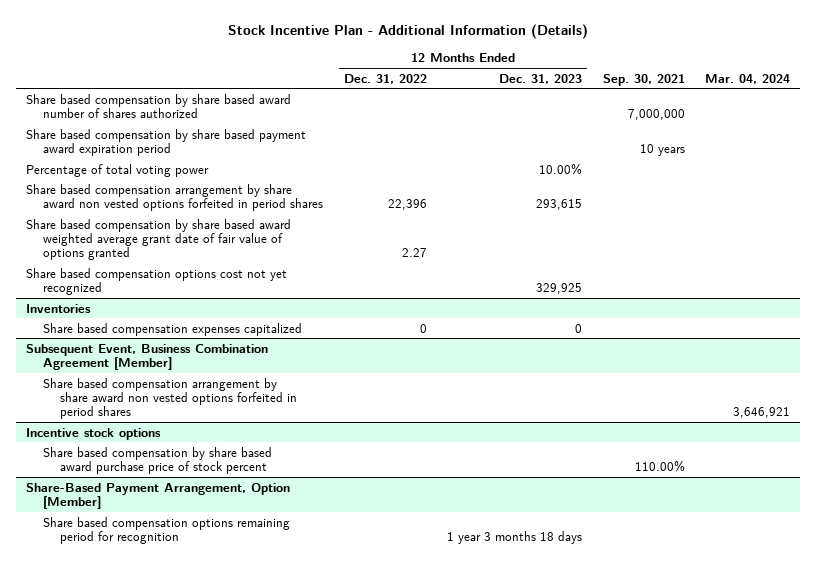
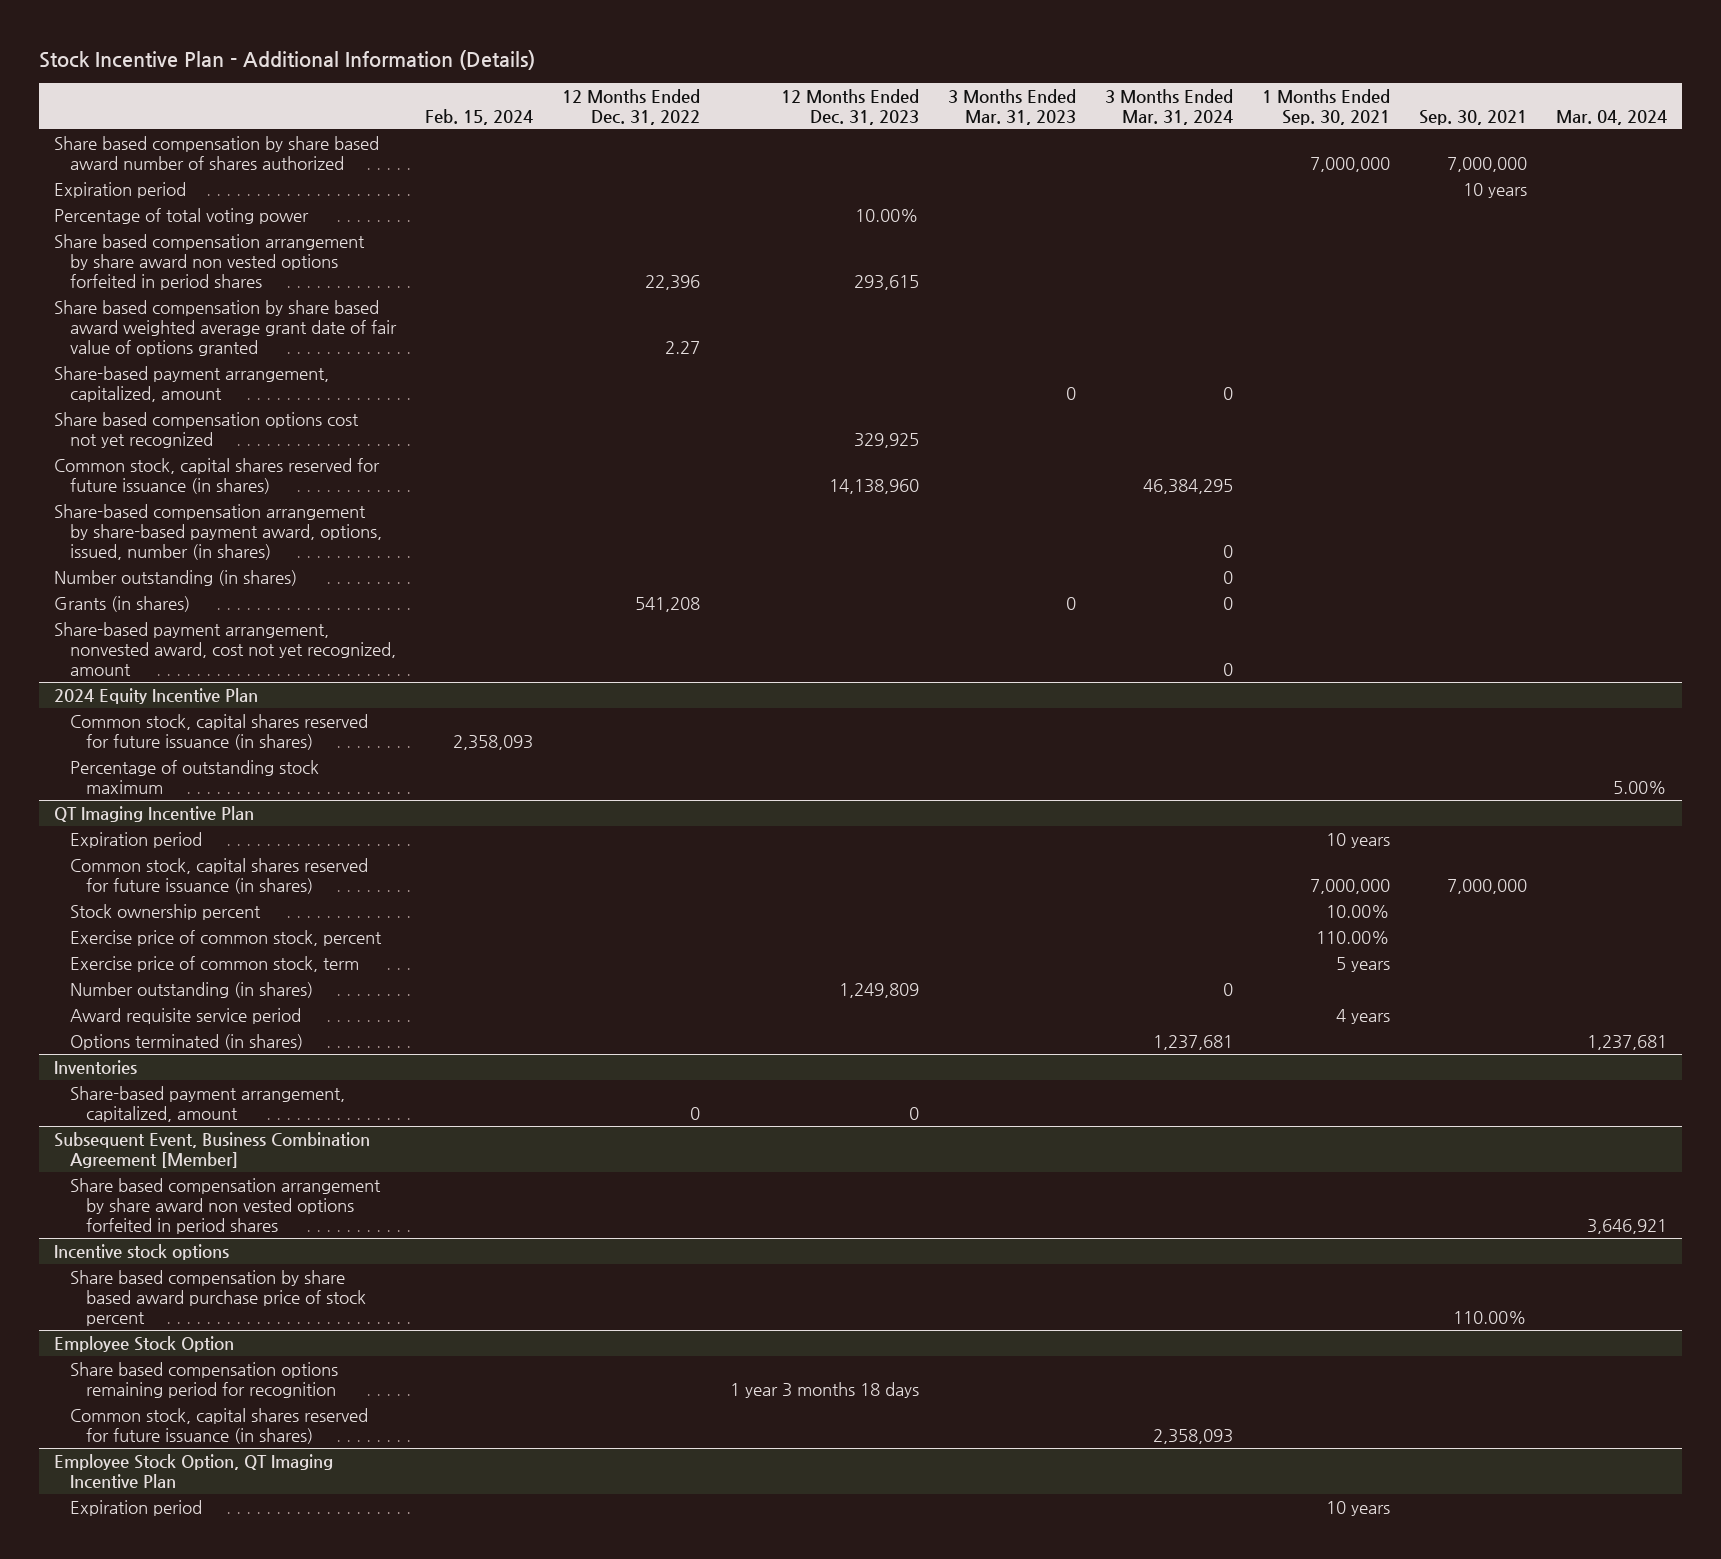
none -> [425,108,534,125] Feb. 15, 2024
none -> [947,88,1076,125] 3 Months Ended Mar. 31, 2023
none -> [1104,88,1233,125] 3 Months Ended Mar. 31, 2024
none -> [1261,88,1390,125] 1 Months Ended Sep. 30, 2021
[26,128,307,156] Share based compensation by share based payment award expiration period -> [54,181,187,198] Expiration period
none -> [54,365,330,403] Share-based payment arrangement, capitalized, amount
none -> [54,457,381,495] Common stock, capital shares reserved for future issuance (in shares)
none -> [54,503,383,561] Share-based compensation arrangement by share-based payment award, options, issued, number (in shares)
none -> [54,569,298,586] Number outstanding (in shares)
none -> [54,595,191,612] Grants (in shares)
none -> [54,621,397,677] Share-based payment arrangement, nonvested award, cost not yet recognized, amount
none -> [54,687,259,704] 2024 Equity Incentive Plan
none -> [70,713,369,751] Common stock, capital shares reserved for future issuance (in shares)
none -> [70,759,320,795] Percentage of outstanding stock maximum
none -> [54,805,255,822] QT Imaging Incentive Plan
none -> [70,831,203,848] Expiration period
none -> [70,857,369,895] Common stock, capital shares reserved for future issuance (in shares)
none -> [70,903,262,920] Stock ownership percent
none -> [70,929,383,946] Exercise price of common stock, percent
none -> [70,955,360,972] Exercise price of common stock, term
none -> [70,981,314,998] Number outstanding (in shares)
none -> [70,1007,302,1024] Award requisite service period
none -> [70,1033,304,1050] Options terminated (in shares)
[43,322,303,336] Share based compensation expenses capitalized -> [70,1085,346,1123] Share-based payment arrangement, capitalized, amount
[26,482,291,509] Share-Based Payment Arrangement, Option [Member] -> [54,1335,235,1352] Employee Stock Option
none -> [70,1407,369,1445] Common stock, capital shares reserved for future issuance (in shares)
none -> [54,1453,334,1490] Employee Stock Option, QT Imaging Incentive Plan
none -> [70,1499,203,1516] Expiration period

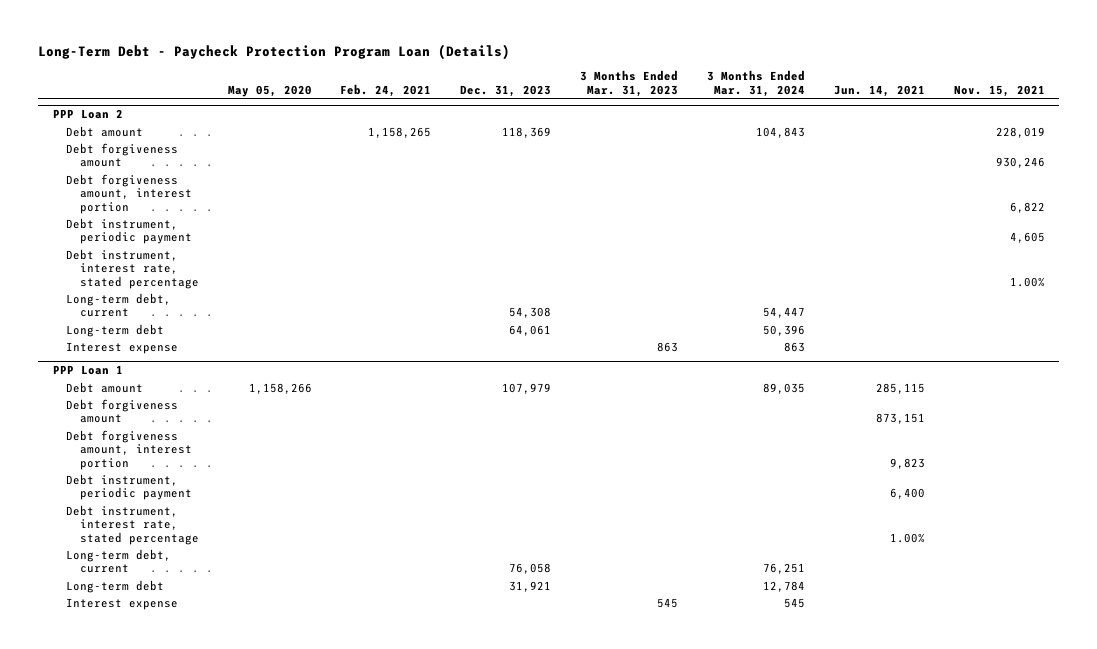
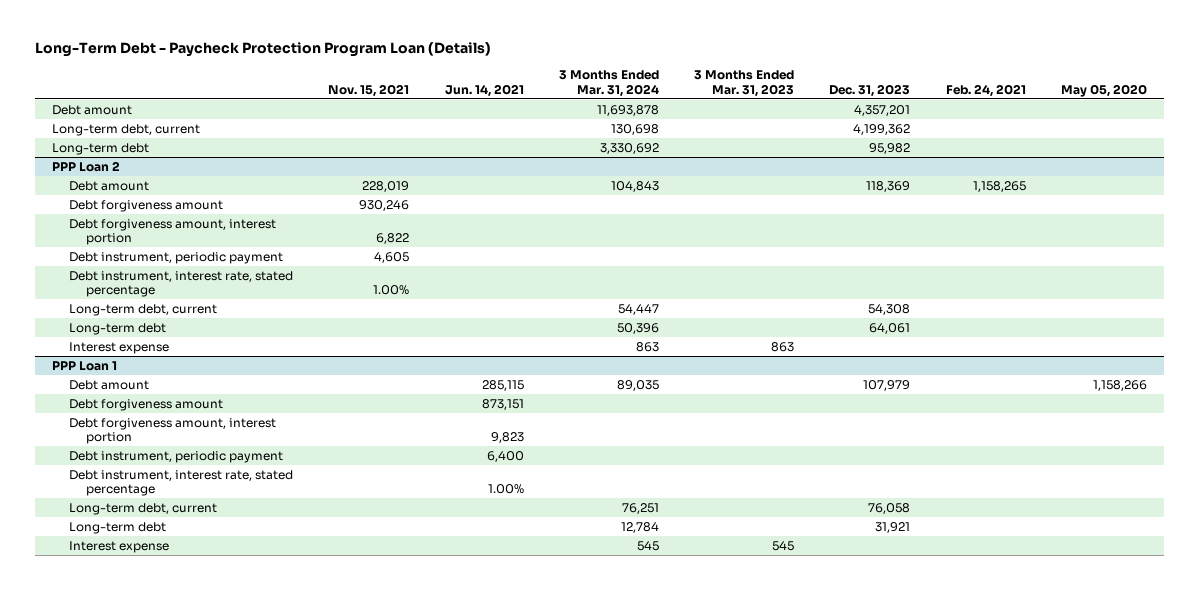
none -> [52,104,133,115] Debt amount
none -> [52,123,201,136] Long-term debt, current
none -> [52,142,150,155] Long-term debt

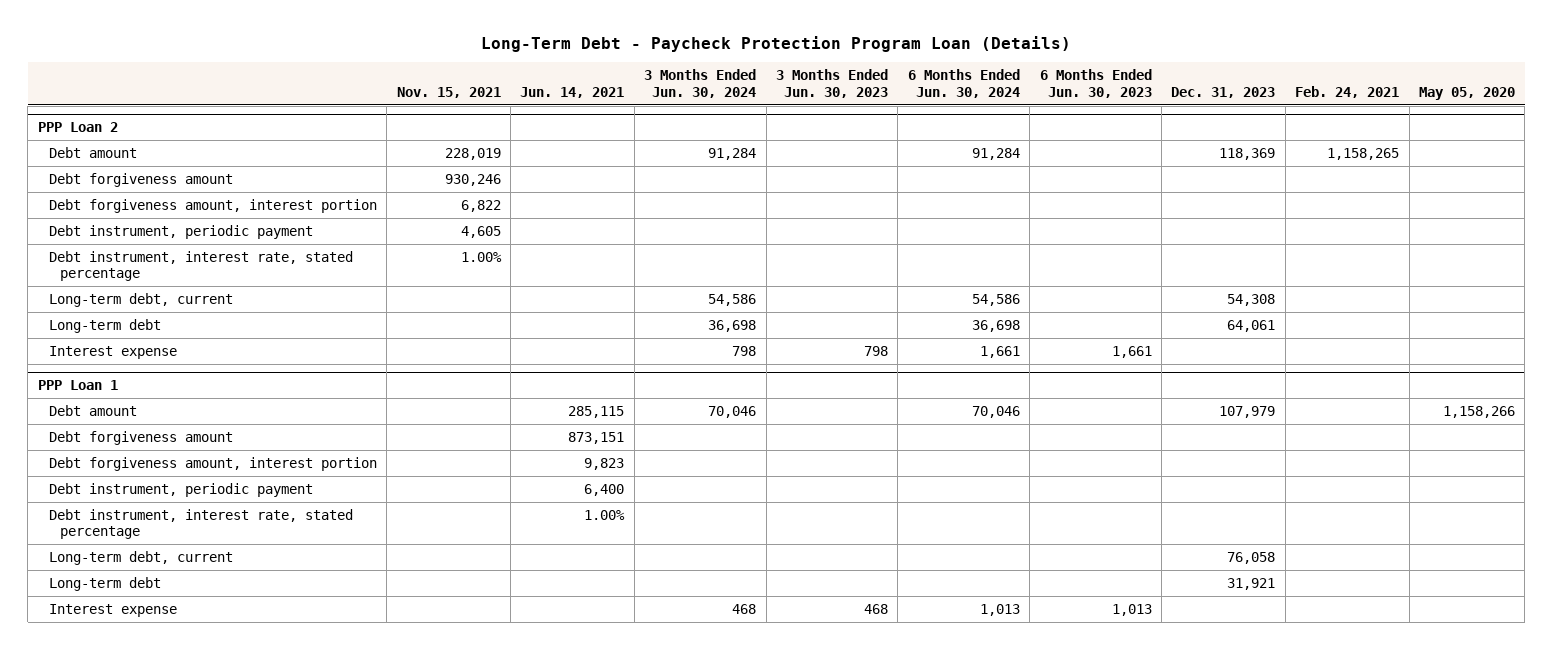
[558,70,659,97] 3 Months Ended Mar. 31, 2024 -> none
[694,70,795,97] 3 Months Ended Mar. 31, 2023 -> none
none -> [644,69,757,98] 3 Months Ended Jun. 30, 2024
none -> [776,69,889,98] 3 Months Ended Jun. 30, 2023
none -> [907,69,1020,98] 6 Months Ended Jun. 30, 2024
none -> [1039,69,1152,98] 6 Months Ended Jun. 30, 2023
[52,104,133,115] Debt amount -> none
[52,123,201,136] Long-term debt, current -> none
[52,142,150,155] Long-term debt -> none

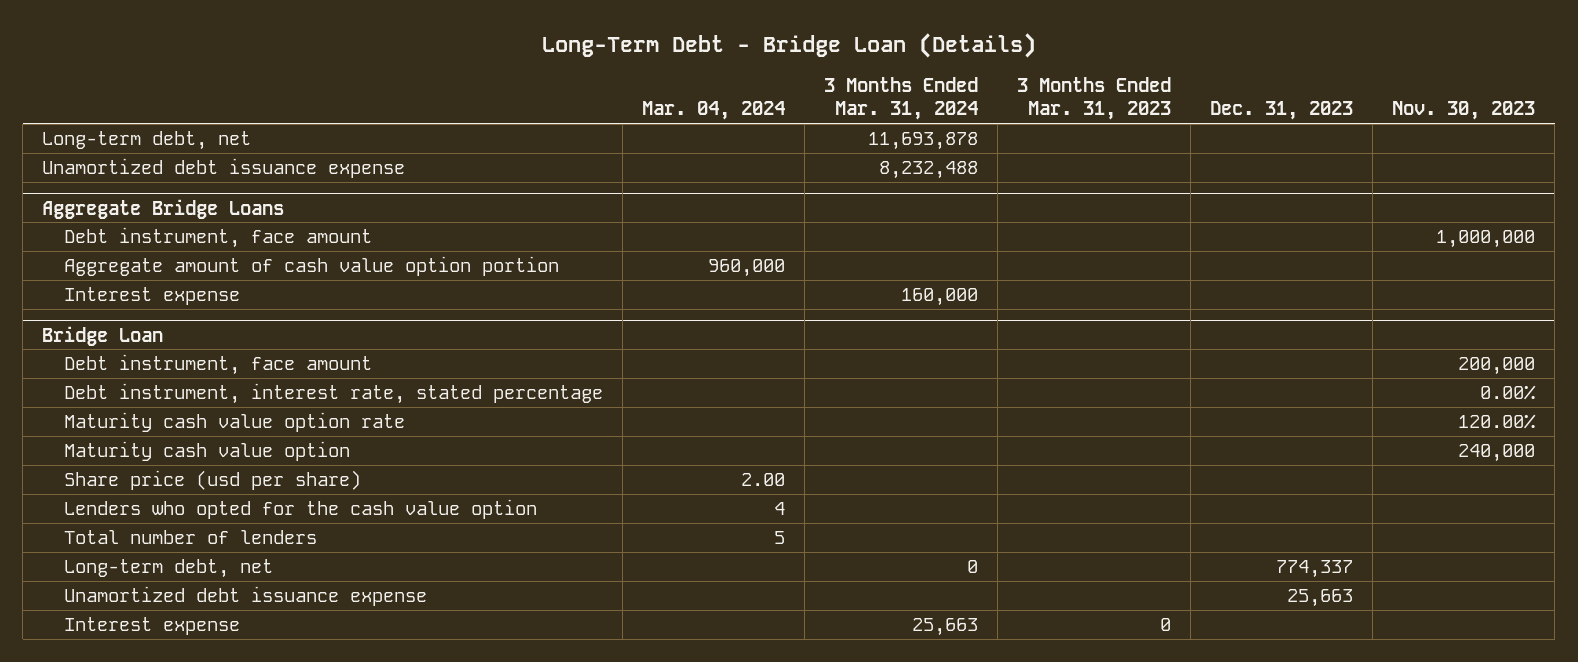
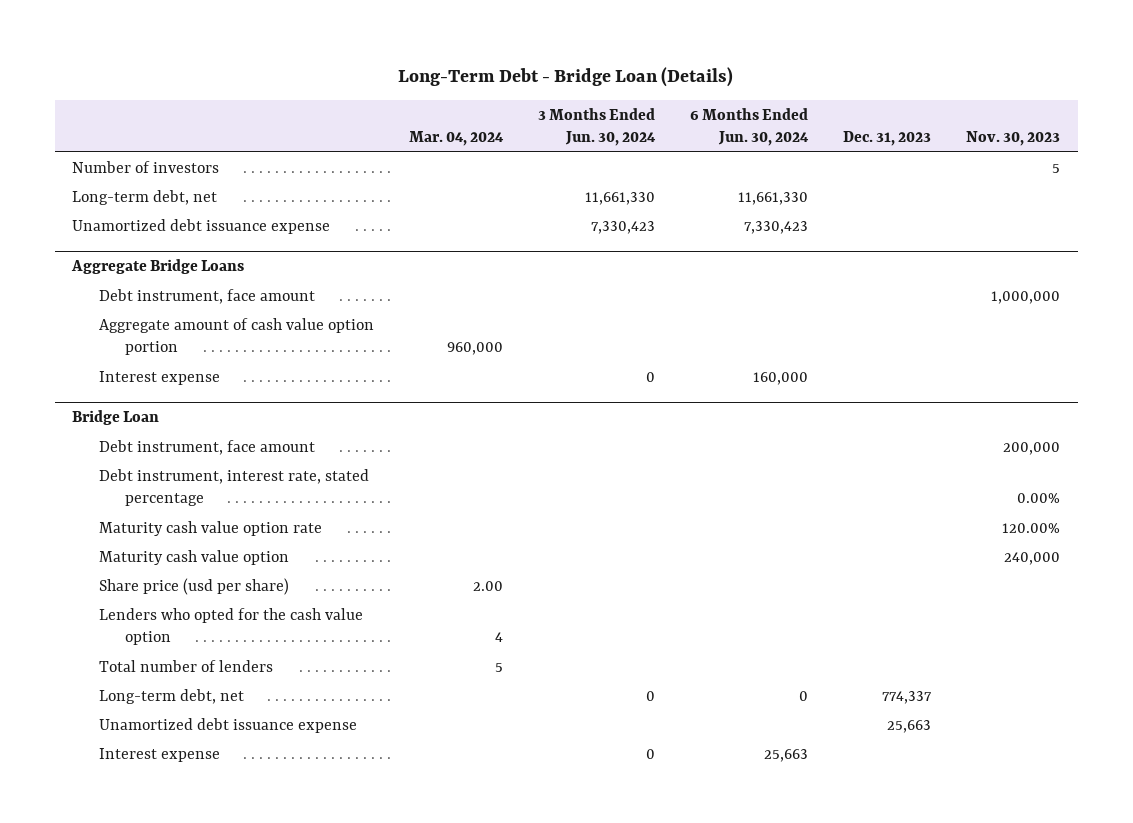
[824,77,979,121] 3 Months Ended Mar. 31, 2024 -> none
[1017,77,1172,121] 3 Months Ended Mar. 31, 2023 -> none
none -> [537,107,656,147] 3 Months Ended Jun. 30, 2024
none -> [690,107,810,147] 6 Months Ended Jun. 30, 2024
none -> [72,160,220,173] Number of investors

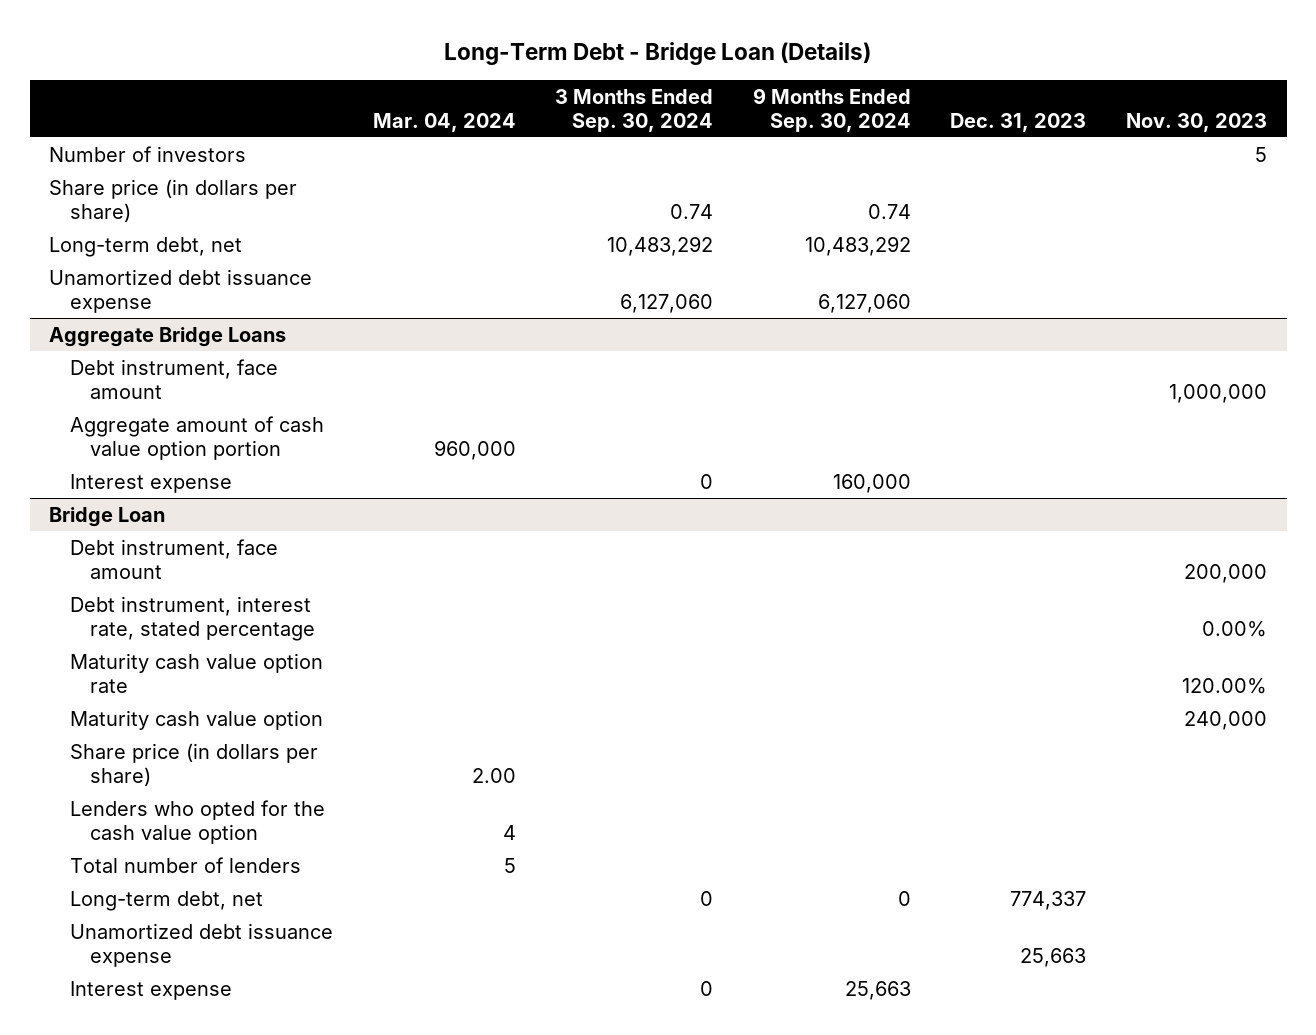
[537,107,656,147] 3 Months Ended Jun. 30, 2024 -> none
[690,107,810,147] 6 Months Ended Jun. 30, 2024 -> none
none -> [555,88,714,132] 3 Months Ended Sep. 30, 2024
none -> [752,87,911,132] 9 Months Ended Sep. 30, 2024
none -> [49,178,298,222] Share price (in dollars per share)
[98,577,289,595] Share price (usd per share) -> [69,742,318,786] Share price (in dollars per share)

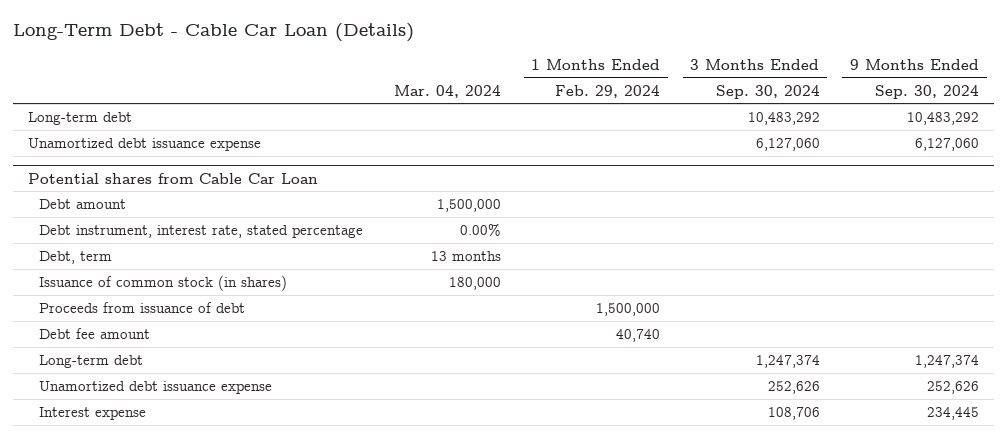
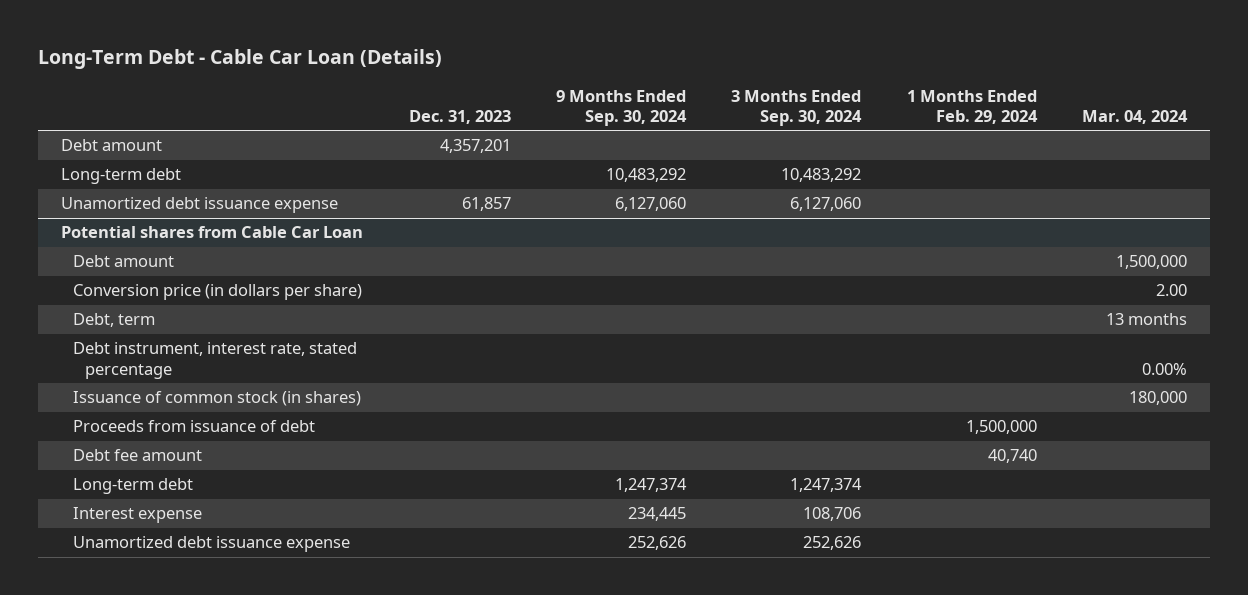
none -> [408,109,511,124] Dec. 31, 2023
none -> [61,139,163,152] Debt amount
none -> [72,284,362,301] Conversion price (in dollars per share)
[39,225,364,239] Debt instrument, interest rate, stated percentage -> [72,342,357,379] Debt instrument, interest rate, stated percentage
[39,381,273,395] Unamortized debt issuance expense -> [72,536,350,553] Unamortized debt issuance expense

